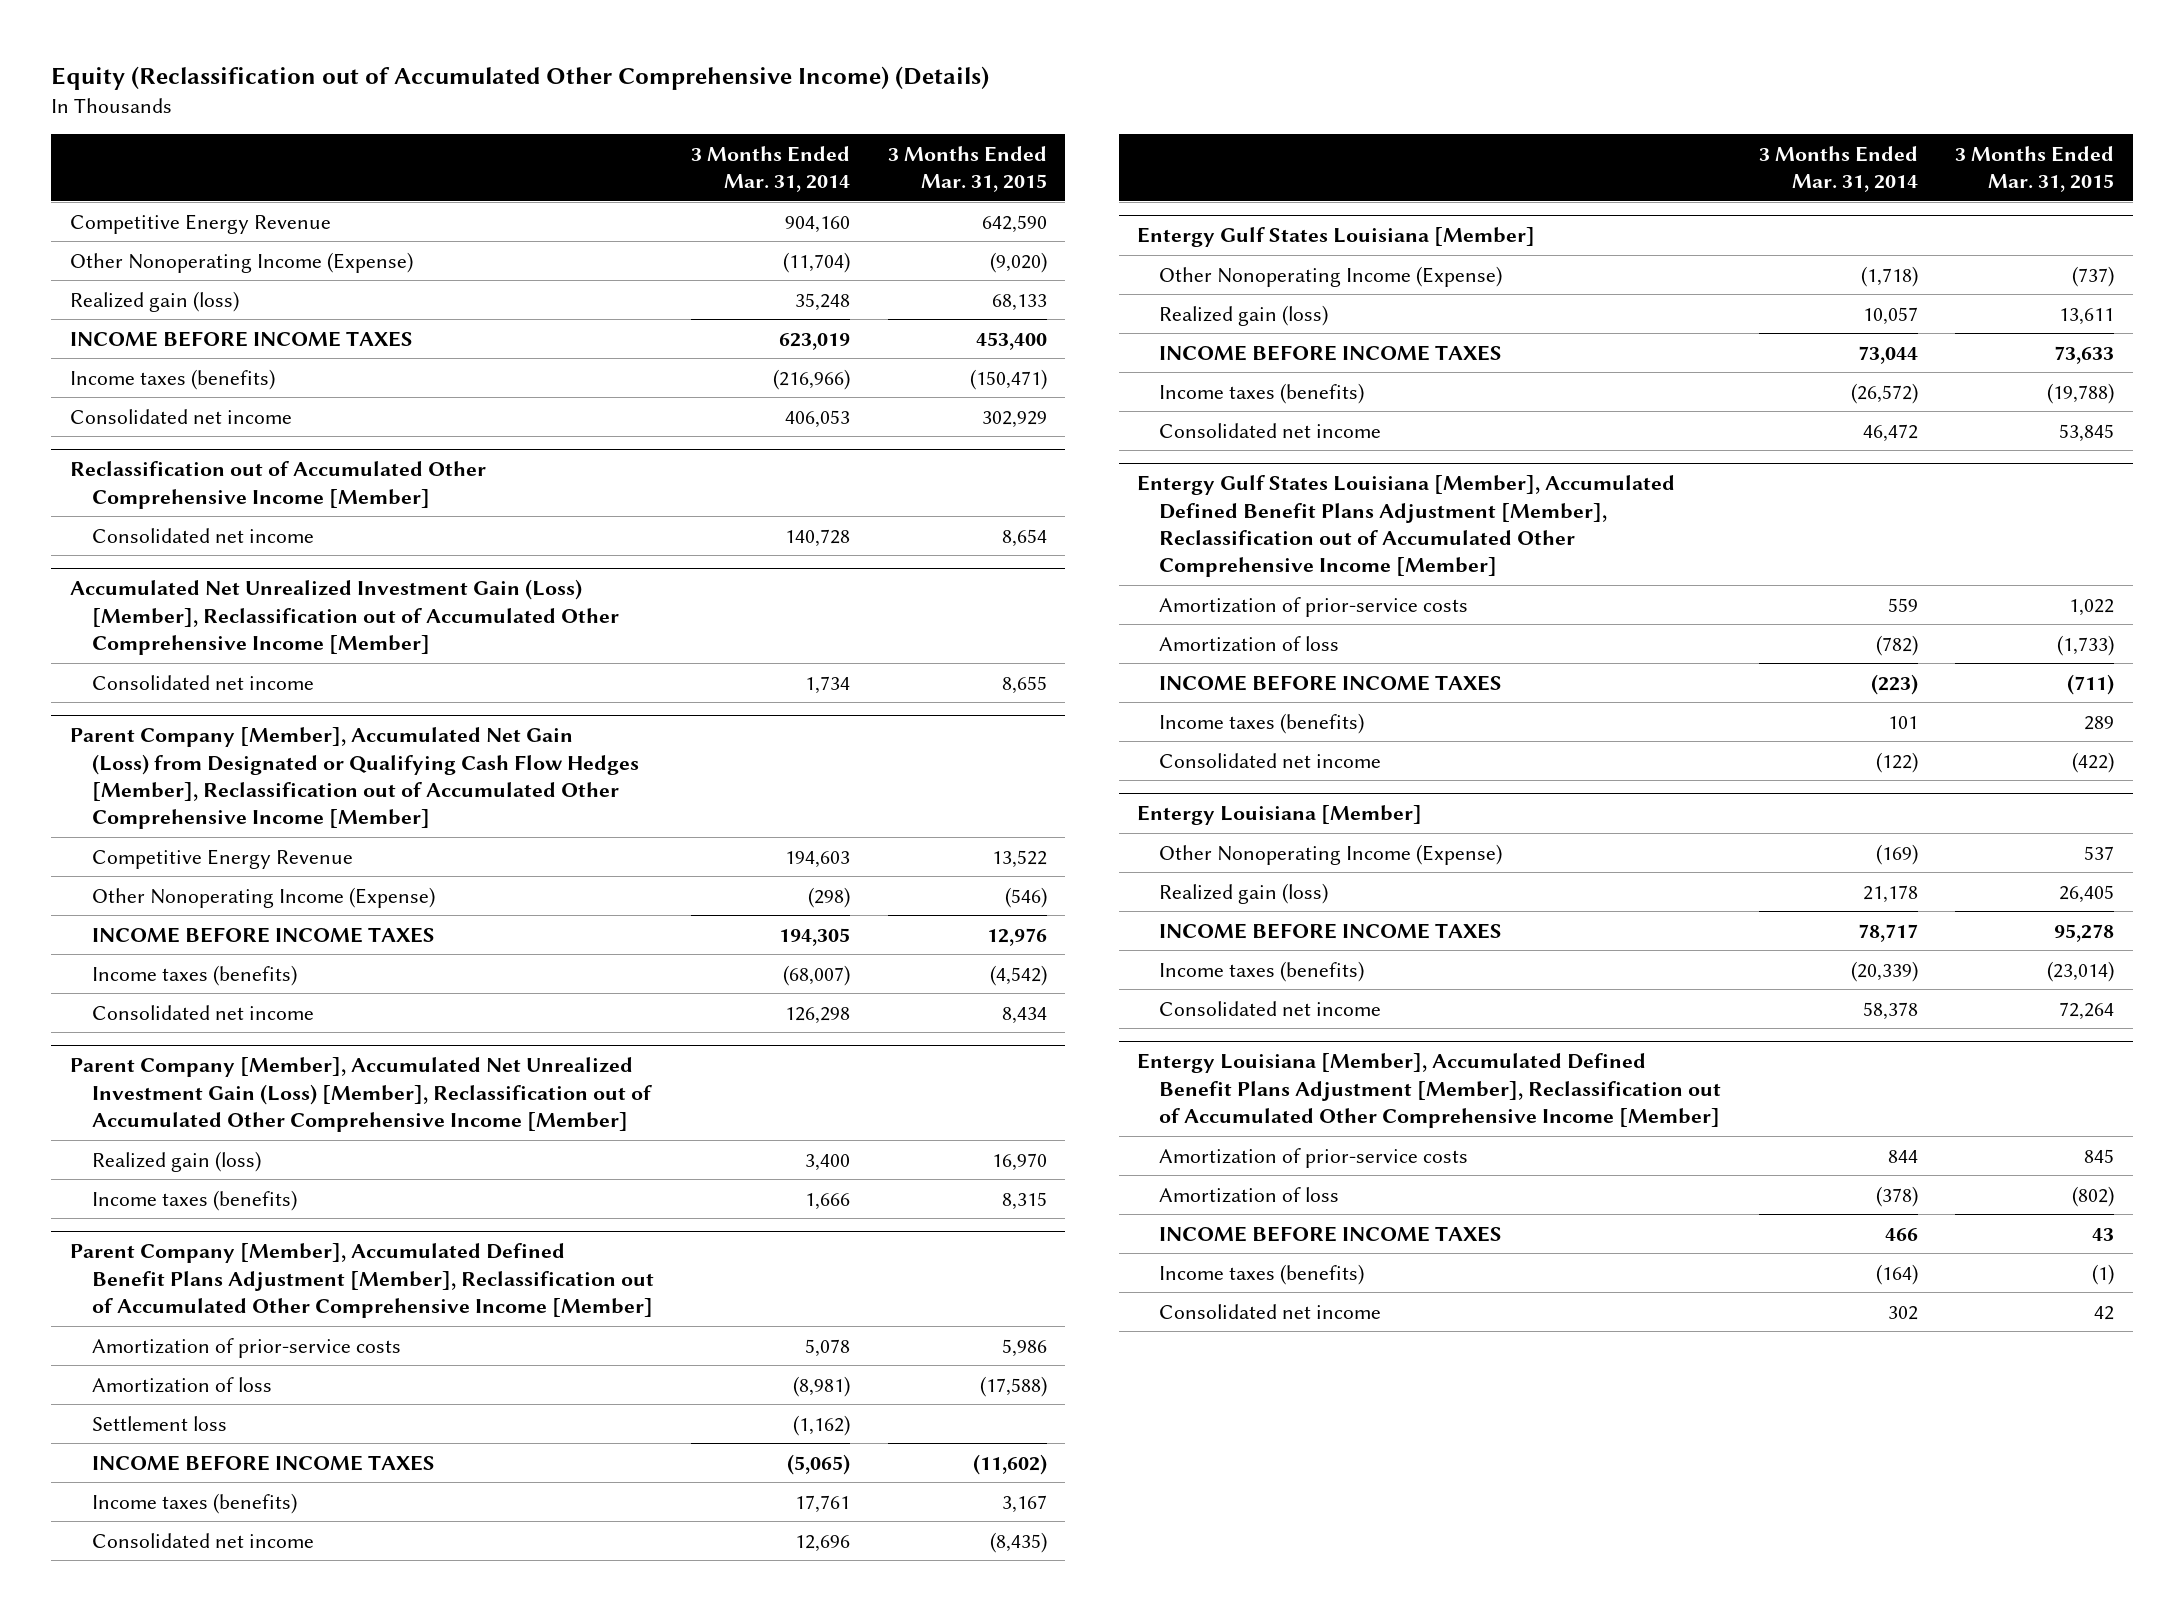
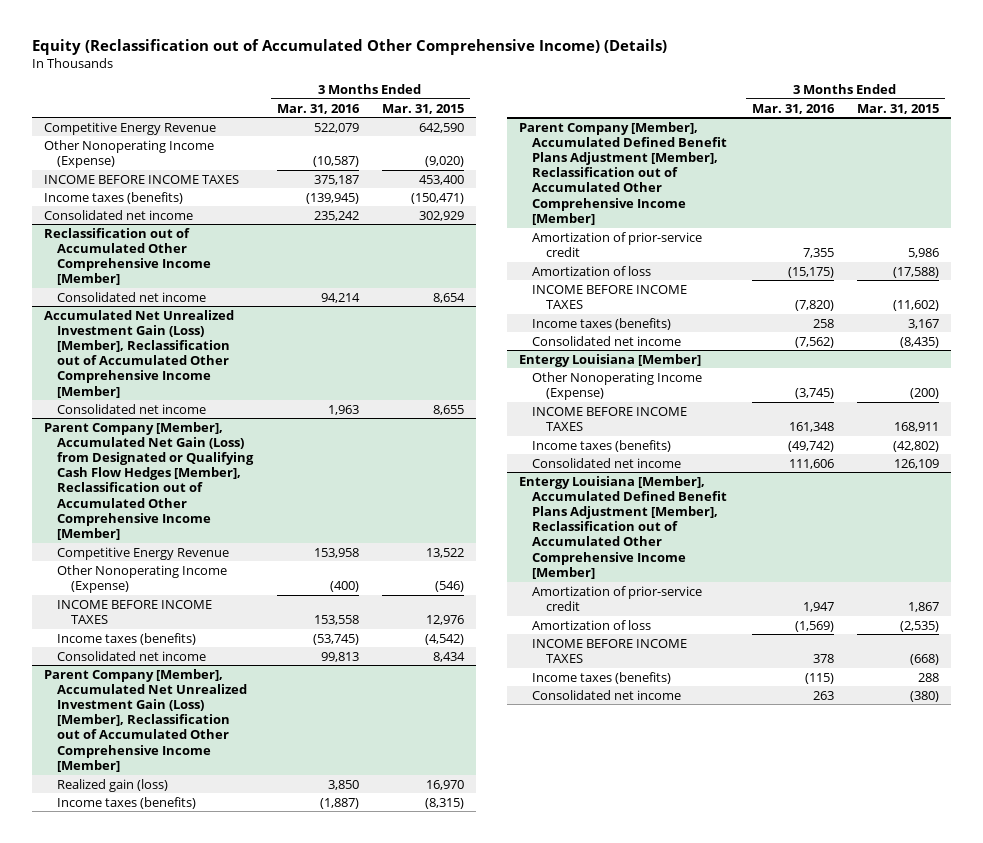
[691,145,851,192] 3 Months Ended Mar. 31, 2014 -> none
none -> [276,103,360,114] Mar. 31, 2016
[69,290,239,312] Realized gain (loss) -> none
[1001,1191,1047,1210] 8,315 -> [425,797,465,809] (8,315)
[91,1337,401,1358] Amortization of prior-service costs -> [532,231,703,257] Amortization of prior-service credit
[91,1415,227,1431] Settlement loss -> none
[1137,227,1536,248] Entergy Gulf States Louisiana [Member] -> none
[1159,265,1503,287] Other Nonoperating Income (Expense) -> none
[1159,304,1329,326] Realized gain (loss) -> none
[1159,344,1503,361] INCOME BEFORE INCOME TAXES -> none
[1159,382,1365,404] Income taxes (benefits) -> none
[1159,422,1382,438] Consolidated net income -> none
[1137,475,1676,578] Entergy Gulf States Louisiana [Member], Accumulated Defined Benefit Plans Adjustment [Member], Reclassification out of Accumulated Other Comprehensive Income [Member] -> none
[1159,596,1469,617] Amortization of prior-service costs -> none
[1159,635,1340,652] Amortization of loss -> none
[1159,674,1503,691] INCOME BEFORE INCOME TAXES -> none
[1159,712,1365,734] Income taxes (benefits) -> none
[1159,752,1382,768] Consolidated net income -> none
[1159,882,1329,904] Realized gain (loss) -> none
[2084,845,2115,860] 537 -> [910,387,940,399] (200)
[2054,923,2115,942] 95,278 -> [894,421,940,432] 168,911
[2047,960,2115,982] (23,014) -> [893,440,940,452] (42,802)
[2059,1001,2115,1020] 72,264 -> [894,458,940,469] 126,109
[1159,1147,1469,1168] Amortization of prior-service costs -> [532,585,703,611] Amortization of prior-service credit
[2084,1148,2115,1163] 845 -> [908,601,940,612] 1,867
[2072,1185,2115,1207] (802) -> [900,620,940,632] (2,535)
[2092,1227,2115,1241] 43 -> [910,653,940,665] (668)
[2092,1263,2115,1285] (1) -> [918,672,940,682] 288
[2094,1305,2115,1320] 42 -> [910,690,940,702] (380)

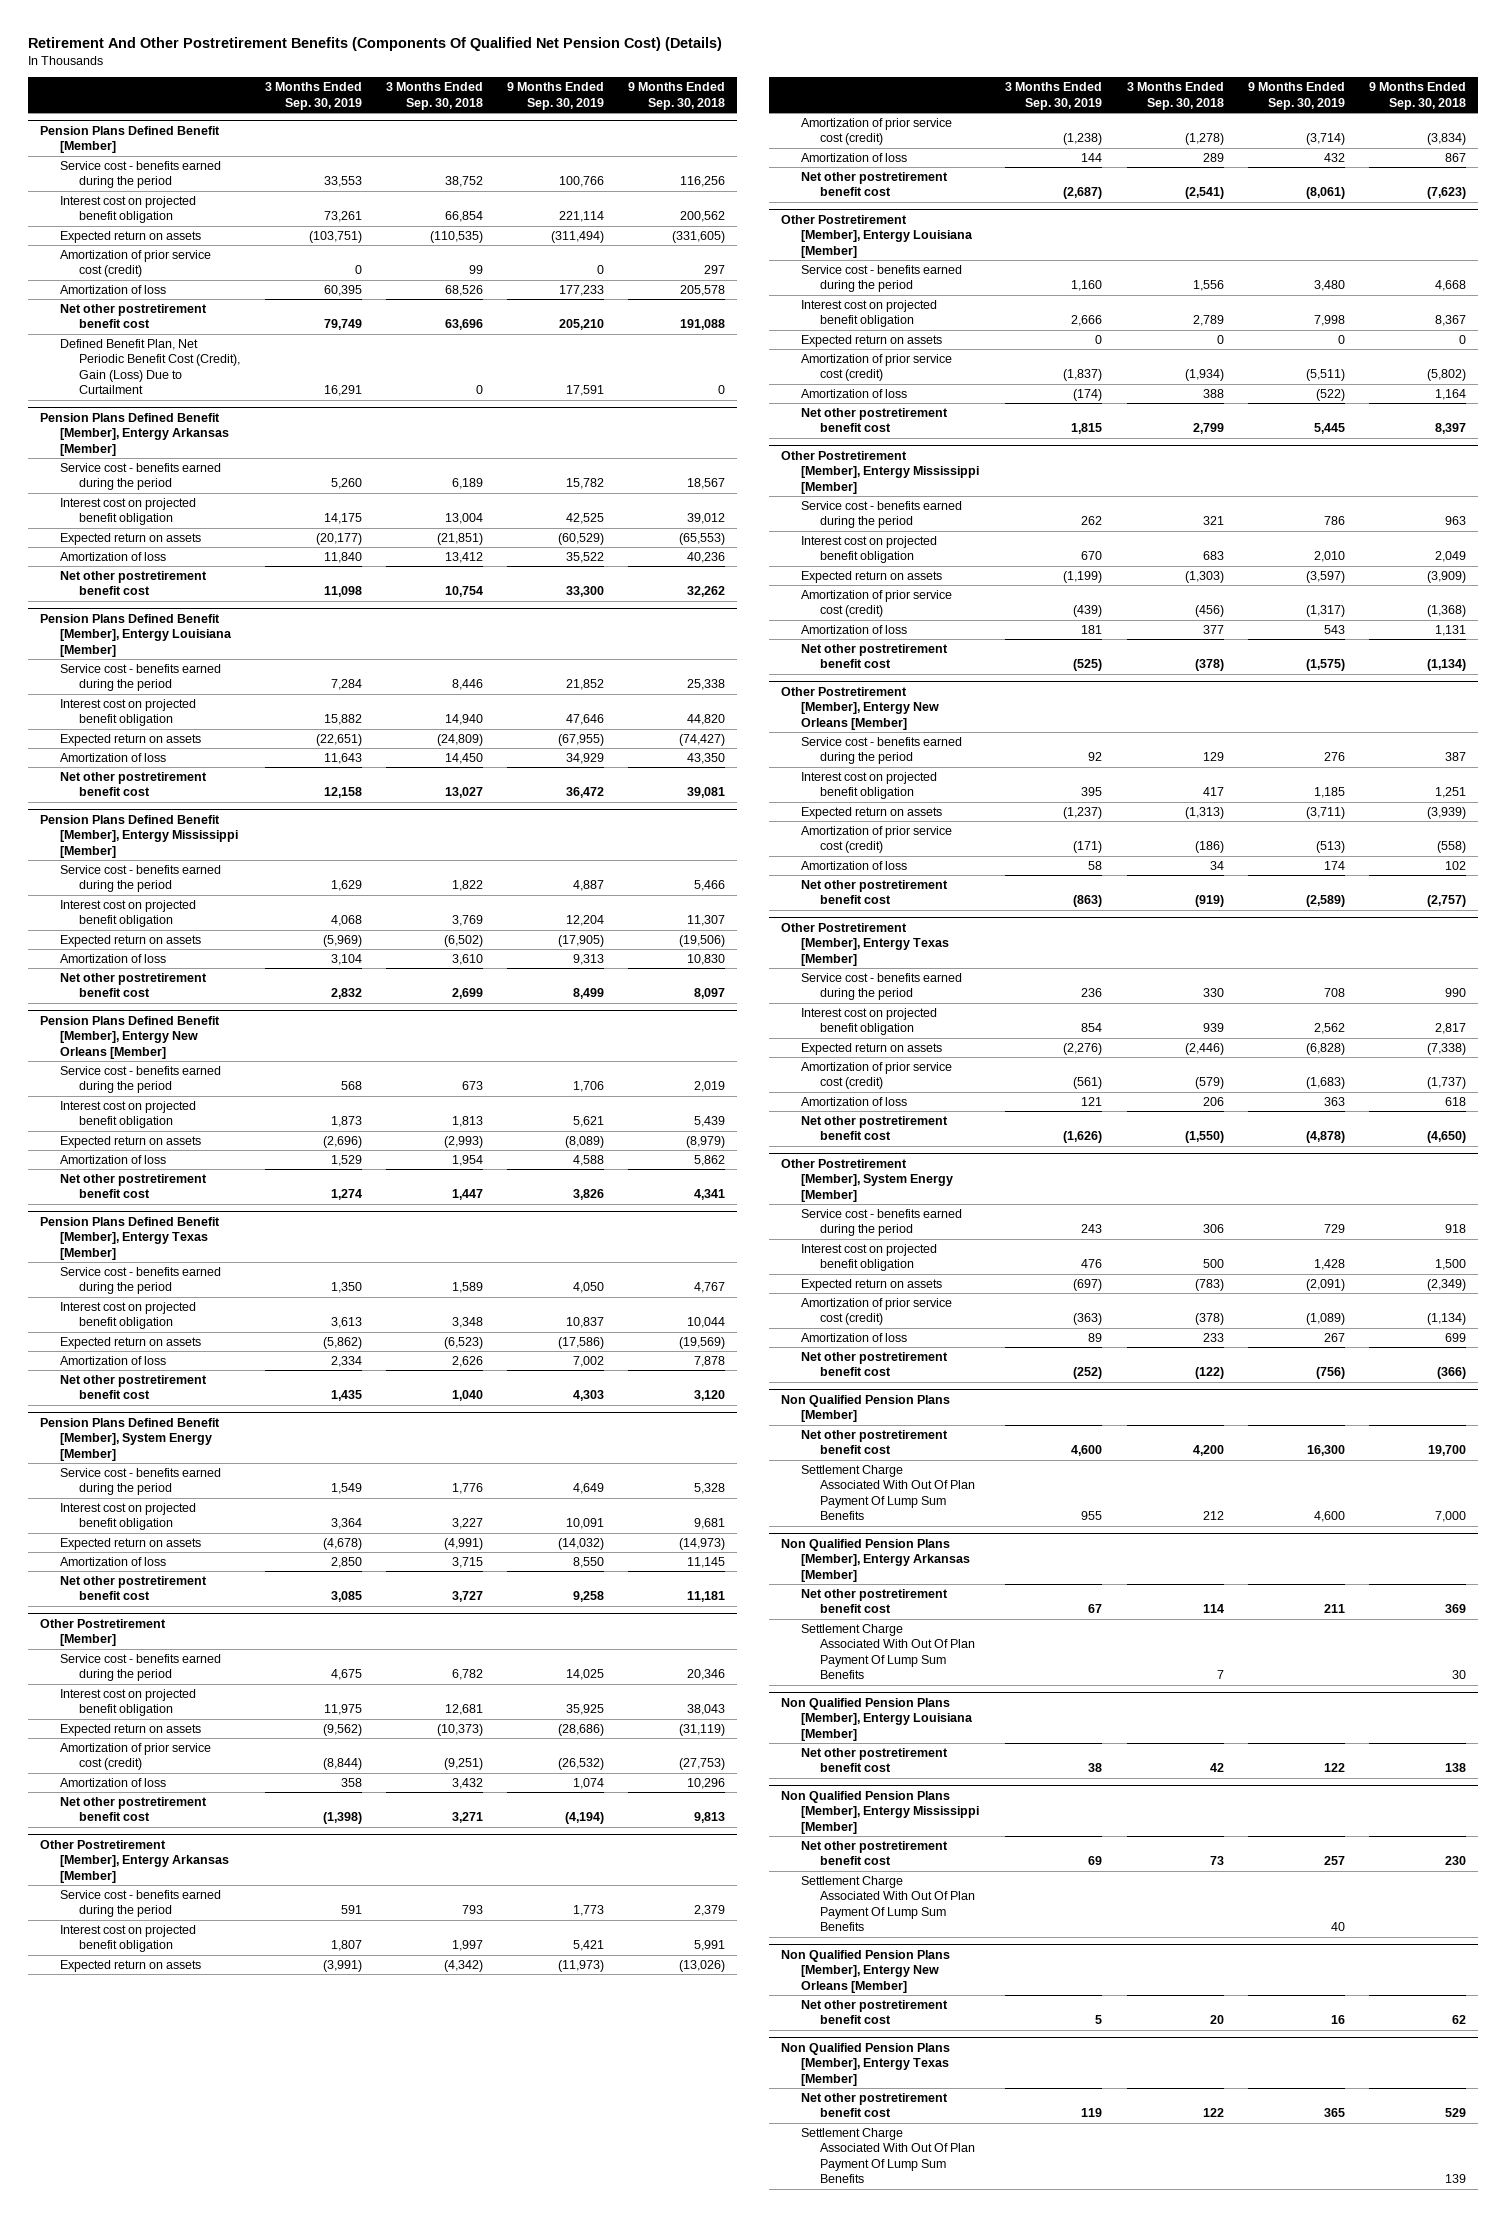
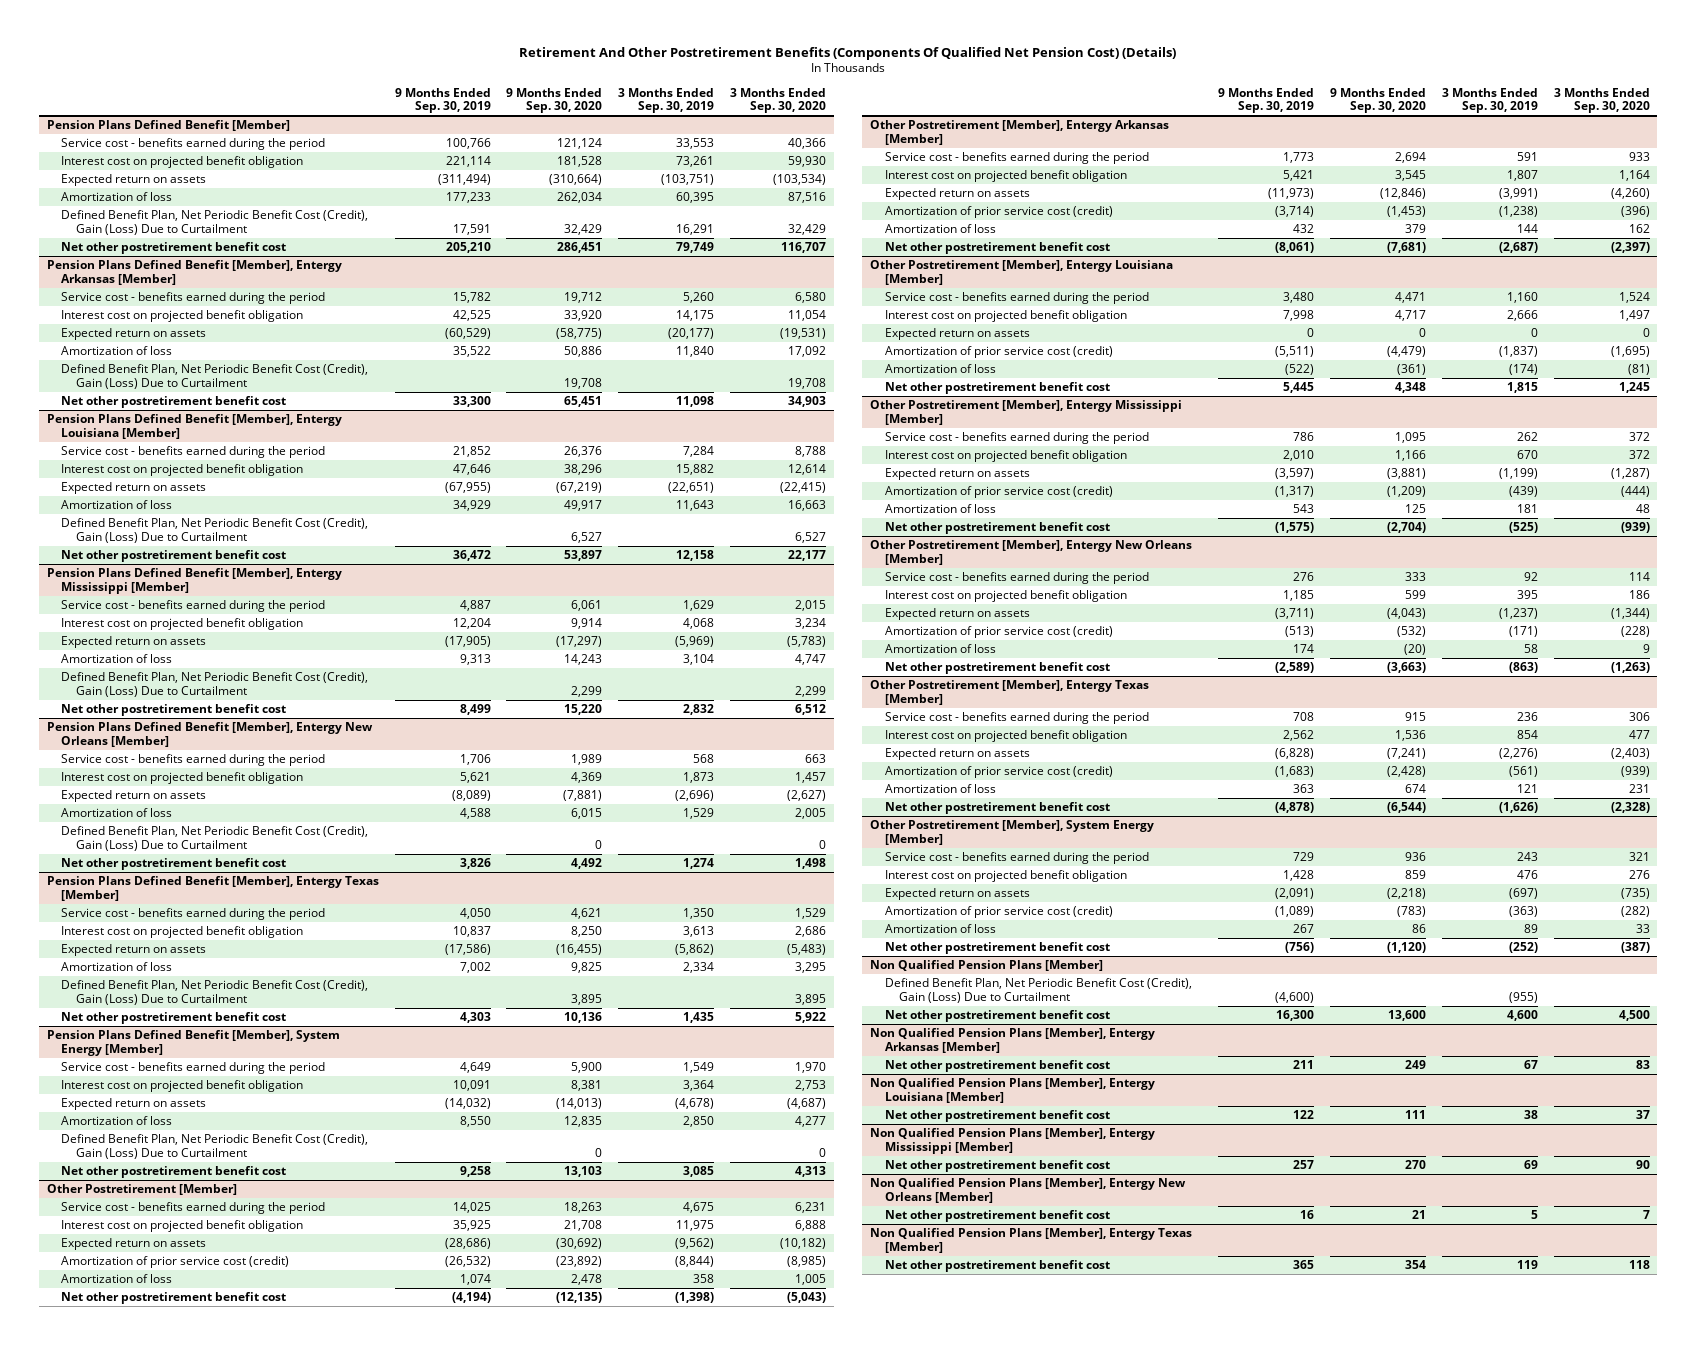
[385,82,483,110] 3 Months Ended Sep. 30, 2018 -> none
[628,82,726,110] 9 Months Ended Sep. 30, 2018 -> none
none -> [506,87,603,114] 9 Months Ended Sep. 30, 2020
none -> [730,87,827,114] 3 Months Ended Sep. 30, 2020
[59,250,211,278] Amortization of prior service cost (credit) -> none
[59,304,207,329] Net other postretirement benefit cost -> [61,242,287,255] Net other postretirement benefit cost
none -> [61,364,369,389] Defined Benefit Plan, Net Periodic Benefit Cost (Credit), Gain (Loss) Due to Curtailment
none -> [61,518,369,543] Defined Benefit Plan, Net Periodic Benefit Cost (Credit), Gain (Loss) Due to Curtailment
none -> [61,672,369,697] Defined Benefit Plan, Net Periodic Benefit Cost (Credit), Gain (Loss) Due to Curtailment
none -> [61,826,369,851] Defined Benefit Plan, Net Periodic Benefit Cost (Credit), Gain (Loss) Due to Curtailment
none -> [61,980,369,1005] Defined Benefit Plan, Net Periodic Benefit Cost (Credit), Gain (Loss) Due to Curtailment
none -> [61,1134,369,1159] Defined Benefit Plan, Net Periodic Benefit Cost (Credit), Gain (Loss) Due to Curtailment
none -> [884,978,1192,1003] Defined Benefit Plan, Net Periodic Benefit Cost (Credit), Gain (Loss) Due to Curtailment
[800,1465,976,1521] Settlement Charge Associated With Out Of Plan Payment Of Lump Sum Benefits -> none
[800,1624,976,1680] Settlement Charge Associated With Out Of Plan Payment Of Lump Sum Benefits -> none
[800,1876,976,1932] Settlement Charge Associated With Out Of Plan Payment Of Lump Sum Benefits -> none
[800,2128,976,2184] Settlement Charge Associated With Out Of Plan Payment Of Lump Sum Benefits -> none

